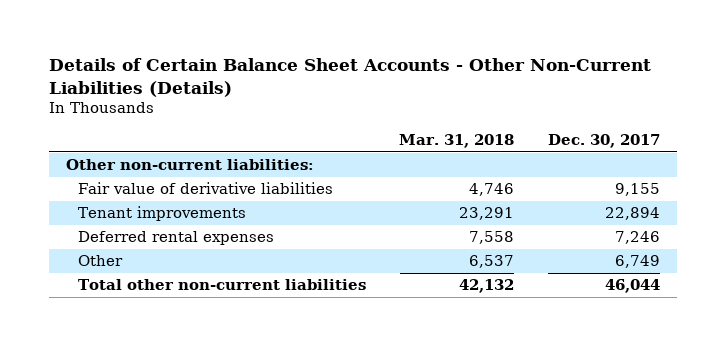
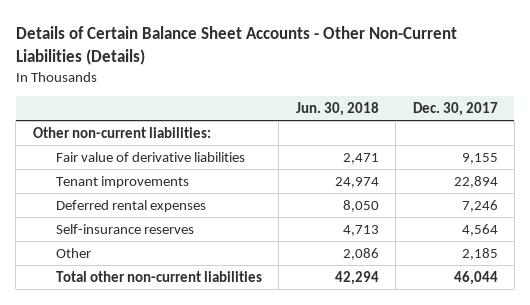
[399,134,515,149] Mar. 31, 2018 -> none
none -> [295,102,379,117] Jun. 30, 2018
none -> [55,223,194,234] Self-insurance reserves
[615,255,661,269] 6,749 -> [461,247,498,260] 2,185

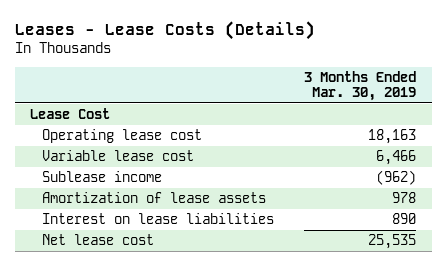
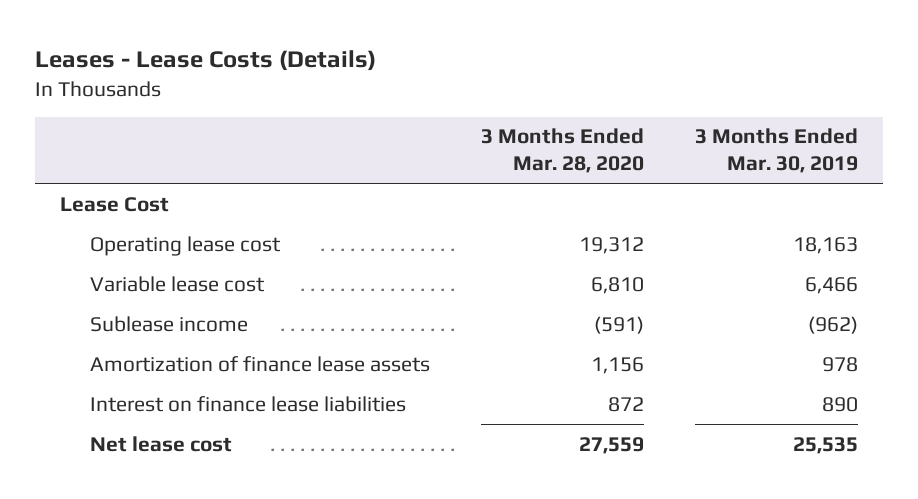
none -> [480,128,644,174] 3 Months Ended Mar. 28, 2020
[41,192,266,204] Amortization of lease assets -> [89,355,430,372] Amortization of finance lease assets
[41,213,274,225] Interest on lease liabilities -> [89,395,406,412] Interest on finance lease liabilities

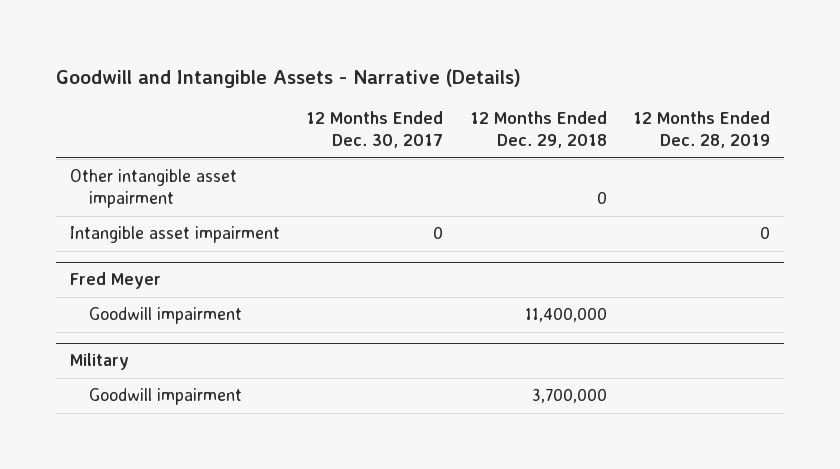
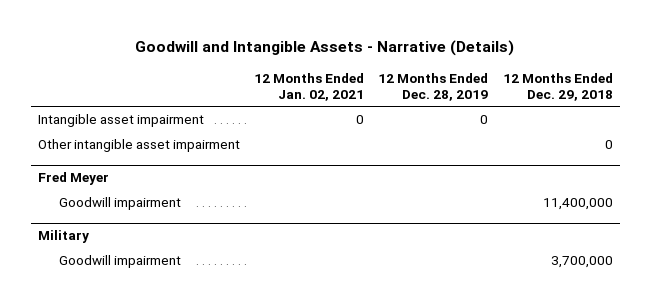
[306,111,444,149] 12 Months Ended Dec. 30, 2017 -> none
none -> [254,72,365,101] 12 Months Ended Jan. 02, 2021
[69,169,237,209] Other intangible asset impairment -> [38,139,241,153] Other intangible asset impairment

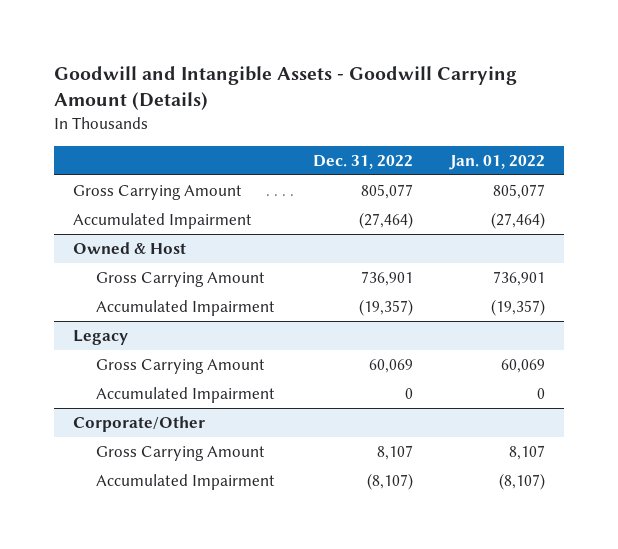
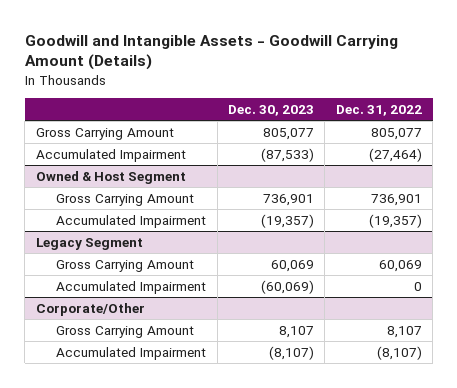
[449,154,546,170] Jan. 01, 2022 -> none
none -> [228,104,315,116] Dec. 30, 2023
[72,242,186,255] Owned & Host -> [35,170,186,184] Owned & Host Segment
[72,330,128,346] Legacy -> [35,237,143,250] Legacy Segment

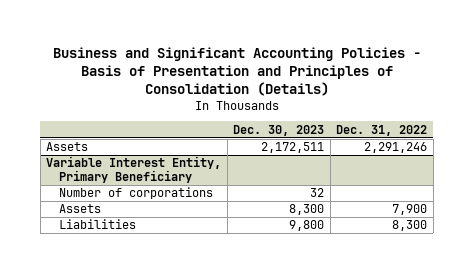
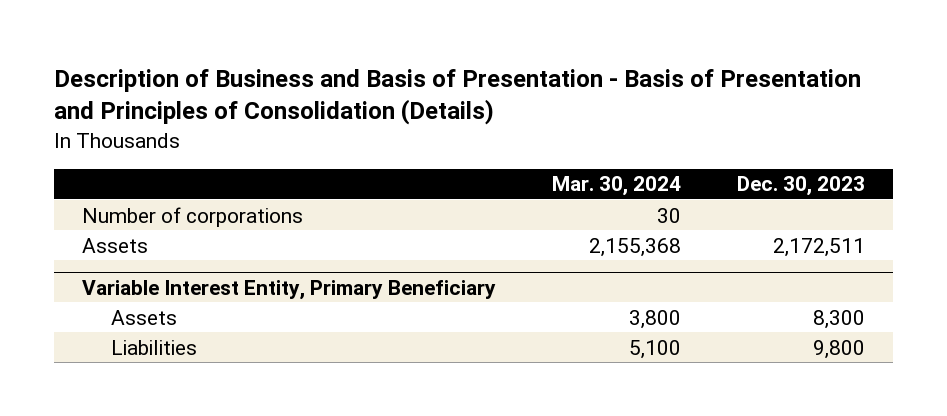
[52,47,421,97] Business and Significant Accounting Policies - Basis of Presentation and Principles of Consolidation (Details) -> [54,68,862,126] Description of Business and Basis of Presentation - Basis of Presentation and Principles of Consolidation (Details)
[336,124,428,136] Dec. 31, 2022 -> none
none -> [552,176,682,197] Mar. 30, 2024
none -> [82,206,304,227] Number of corporations
[59,187,214,200] Number of corporations -> none

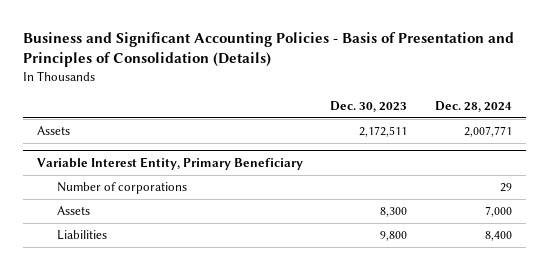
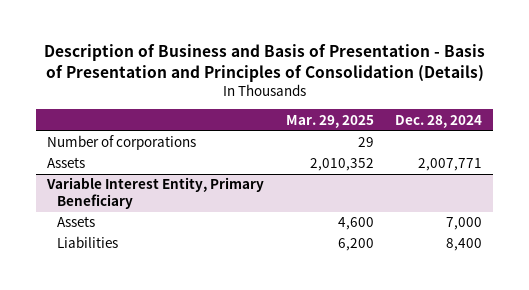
[22,32,514,68] Business and Significant Accounting Policies - Basis of Presentation and Principles of Consolidation (Details) -> [43,44,485,82] Description of Business and Basis of Presentation - Basis of Presentation and Principles of Consolidation (Details)
[330,100,408,112] Dec. 30, 2023 -> none
none -> [285,114,374,128] Mar. 29, 2025
none -> [47,135,197,151] Number of corporations
[57,182,188,195] Number of corporations -> none

